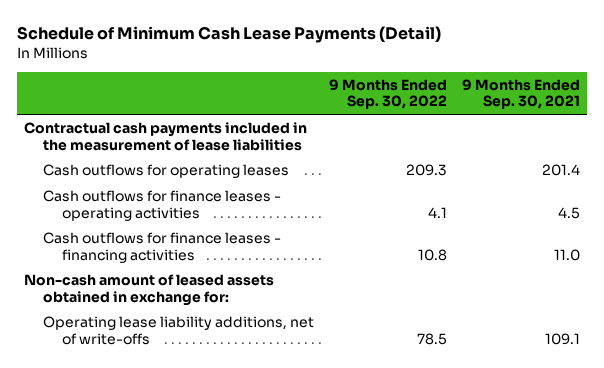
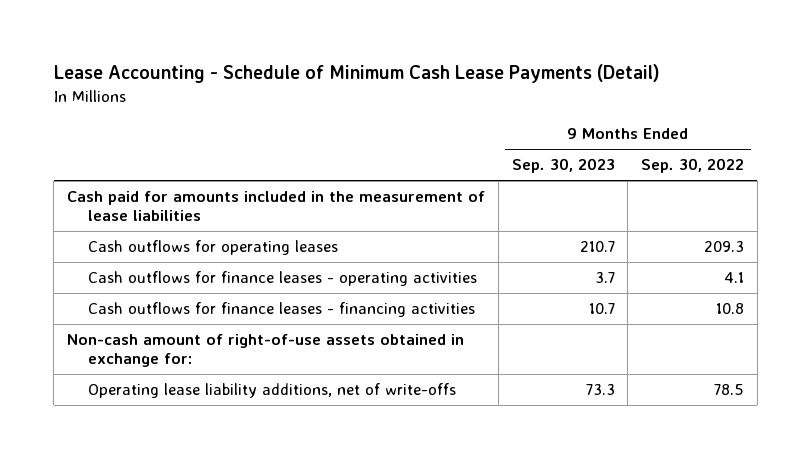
[17,25,442,43] Schedule of Minimum Cash Lease Payments (Detail) -> [53,64,660,84] Lease Accounting - Schedule of Minimum Cash Lease Payments (Detail)
[461,78,580,110] 9 Months Ended Sep. 30, 2021 -> none
none -> [511,158,615,174] Sep. 30, 2023
[24,121,308,151] Contractual cash payments included in the measurement of lease liabilities -> [67,191,486,222] Cash paid for amounts included in the measurement of lease liabilities
[24,273,275,306] Non-cash amount of leased assets obtained in exchange for: -> [67,334,465,368] Non-cash amount of right-of-use assets obtained in exchange for:

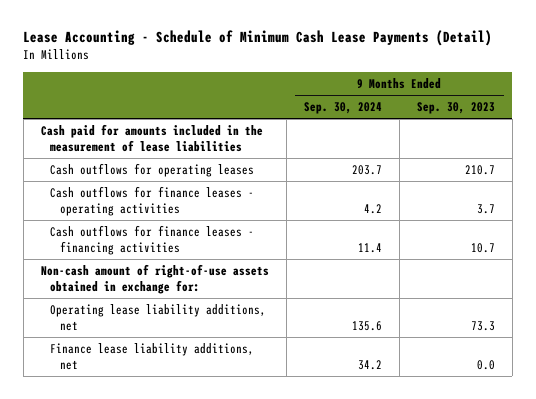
[641,158,745,174] Sep. 30, 2022 -> none
none -> [303,102,382,115] Sep. 30, 2024
[88,383,457,399] Operating lease liability additions, net of write-offs -> [50,304,267,331] Operating lease liability additions, net
none -> [50,343,255,370] Finance lease liability additions, net

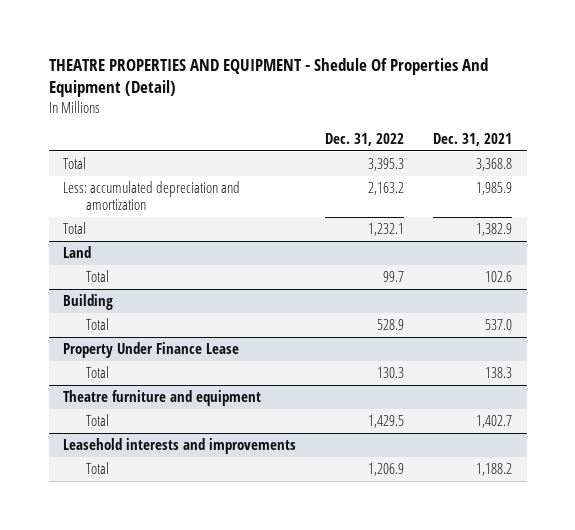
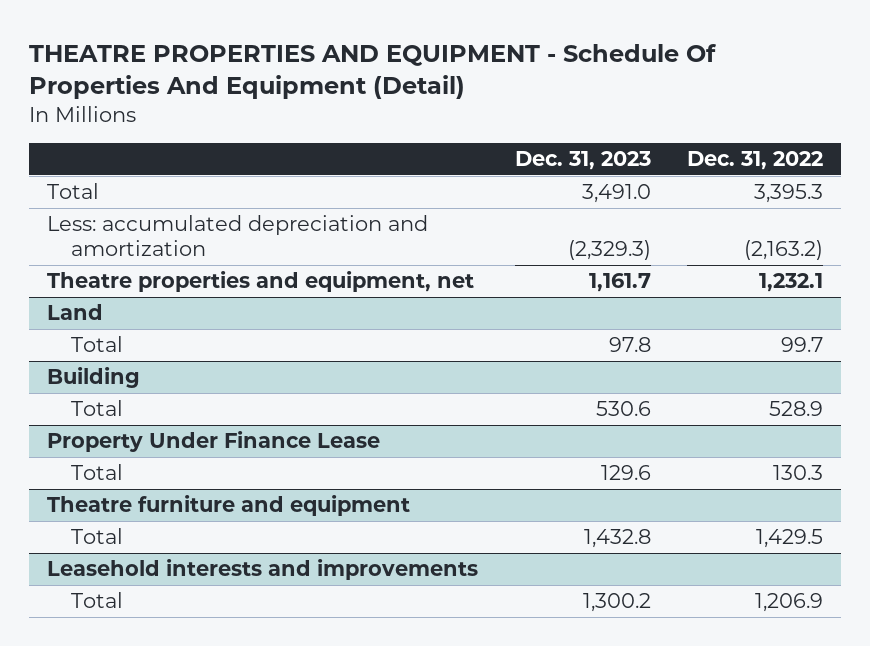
[48,58,488,98] THEATRE PROPERTIES AND EQUIPMENT - Shedule Of Properties And Equipment (Detail) -> [29,43,718,100] THEATRE PROPERTIES AND EQUIPMENT - Schedule Of Properties And Equipment (Detail)
[433,132,513,146] Dec. 31, 2021 -> none
none -> [514,151,651,171] Dec. 31, 2023
[368,182,405,196] 2,163.2 -> [744,240,824,261] (2,163.2)
[63,222,87,235] Total -> [47,271,475,293] Theatre properties and equipment, net

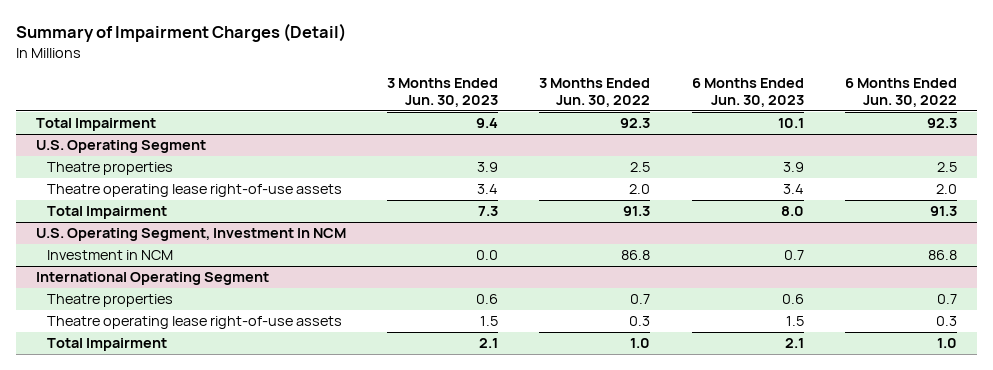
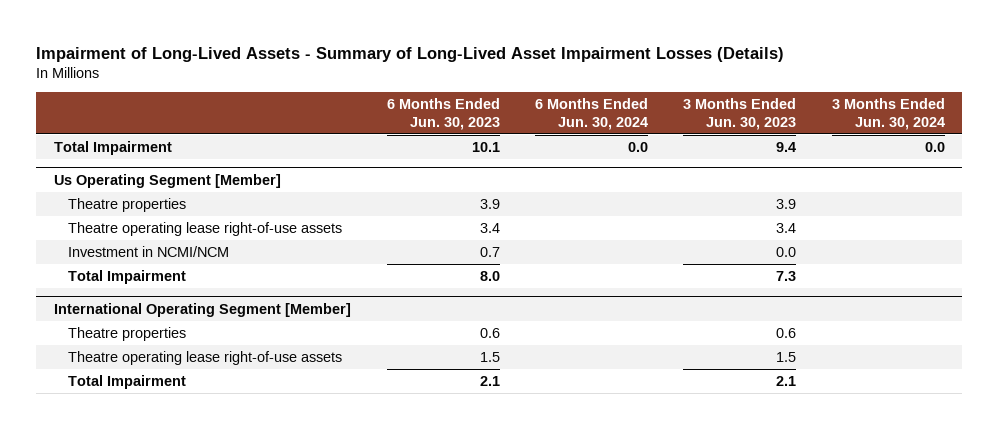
[15,23,346,43] Summary of Impairment Charges (Detail) -> [36,46,785,62] Impairment of Long-Lived Assets - Summary of Long-Lived Asset Impairment Losses (Details)
[539,78,651,108] 3 Months Ended Jun. 30, 2022 -> none
[844,78,957,108] 6 Months Ended Jun. 30, 2022 -> none
none -> [534,98,648,130] 6 Months Ended Jun. 30, 2024
none -> [831,98,945,130] 3 Months Ended Jun. 30, 2024
[36,140,207,154] U.S. Operating Segment -> [54,173,282,188] Us Operating Segment [Member]
none -> [67,245,229,257] Investment in NCMI/NCM
[36,228,347,242] U.S. Operating Segment, Investment In NCM -> none
[46,250,173,261] Investment in NCM -> none
[36,272,270,286] International Operating Segment -> [54,302,352,317] International Operating Segment [Member]

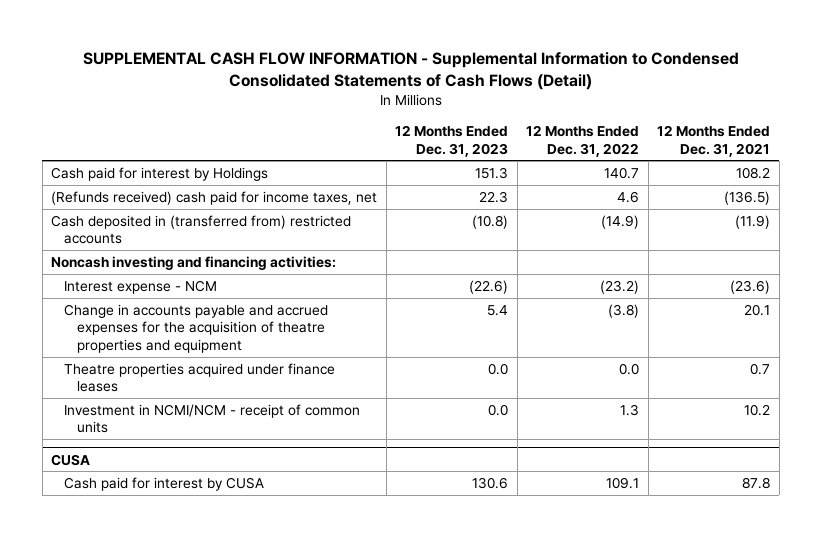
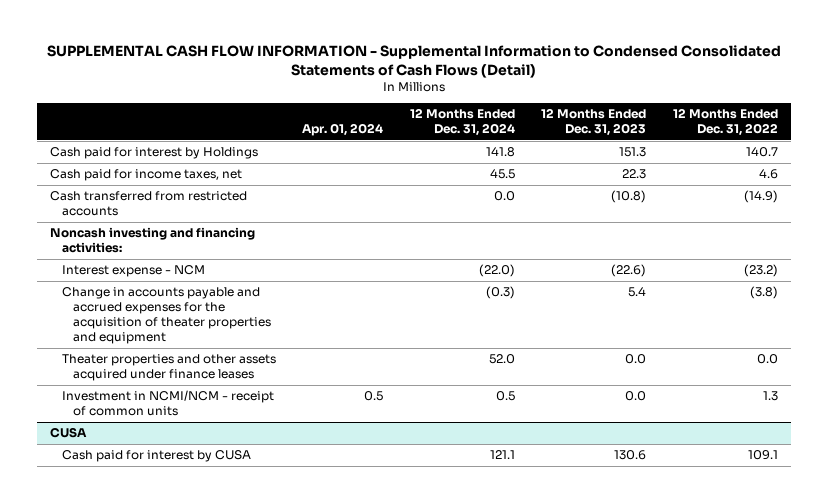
[657,125,771,157] 12 Months Ended Dec. 31, 2021 -> none
none -> [302,123,384,137] Apr. 01, 2024
none -> [409,108,515,137] 12 Months Ended Dec. 31, 2024
[51,190,378,205] (Refunds received) cash paid for income taxes, net -> [49,169,242,182] Cash paid for income taxes, net
[51,214,352,245] Cash deposited in (transferred from) restricted accounts -> [49,191,247,217] Cash transferred from restricted accounts
[64,303,329,354] Change in accounts payable and accrued expenses for the acquisition of theatre properties and equipment -> [61,287,272,345] Change in accounts payable and accrued expenses for the acquisition of theater properties and equipment
[64,362,336,393] Theatre properties acquired under finance leases -> [61,354,276,382] Theater properties and other assets acquired under finance leases

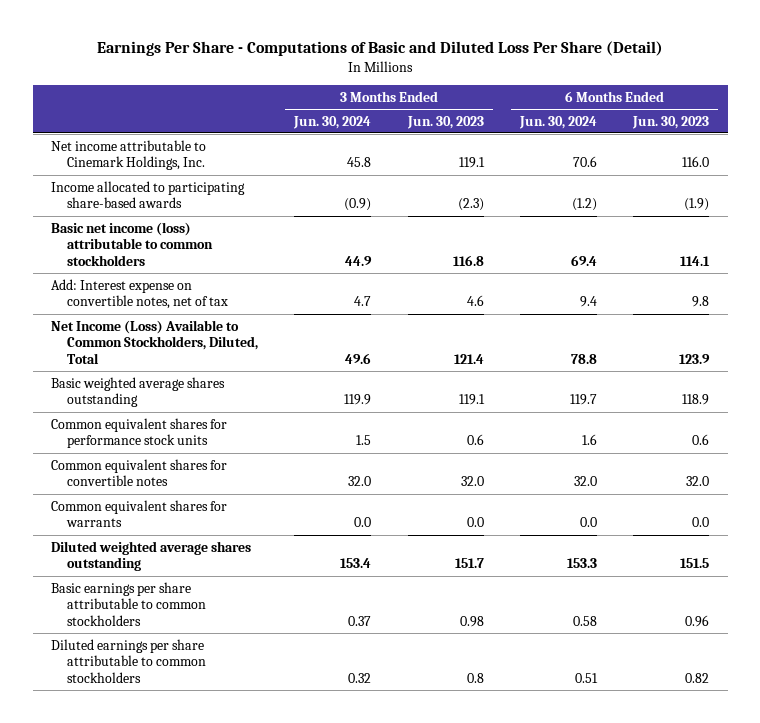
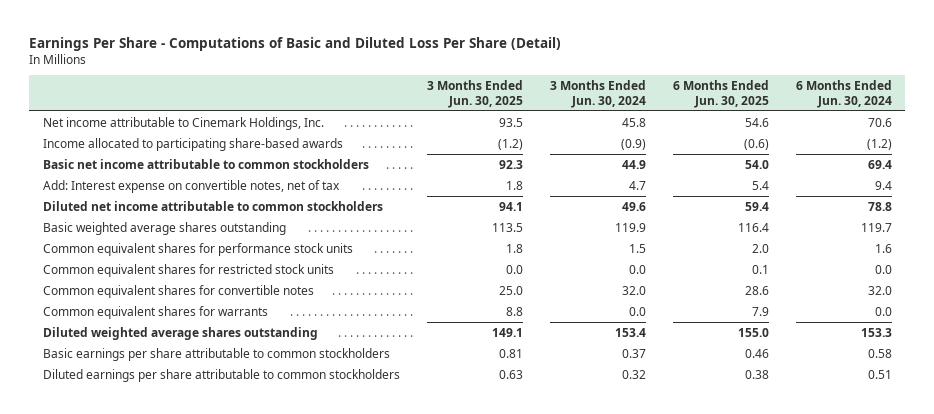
[406,115,484,129] Jun. 30, 2023 -> none
[632,115,710,129] Jun. 30, 2023 -> none
none -> [426,80,523,108] 3 Months Ended Jun. 30, 2025
none -> [672,80,769,108] 6 Months Ended Jun. 30, 2025
[50,221,213,267] Basic net income (loss) attributable to common stockholders -> [42,158,369,169] Basic net income attributable to common stockholders
[50,319,258,365] Net Income (Loss) Available to Common Stockholders, Diluted, Total -> [42,200,383,211] Diluted net income attributable to common stockholders
none -> [42,263,334,277] Common equivalent shares for restricted stock units

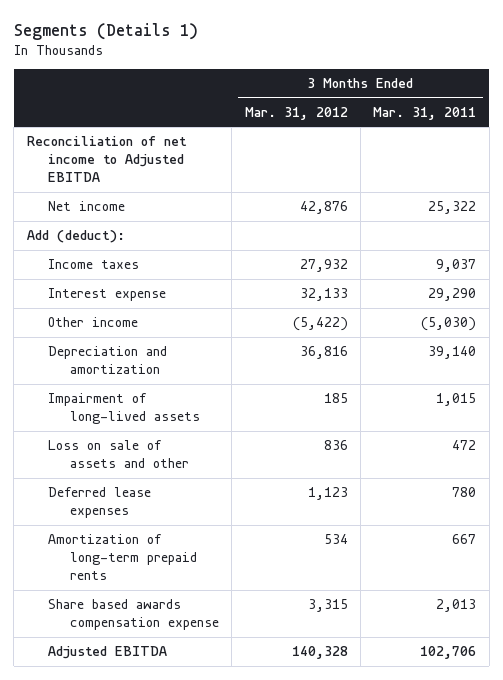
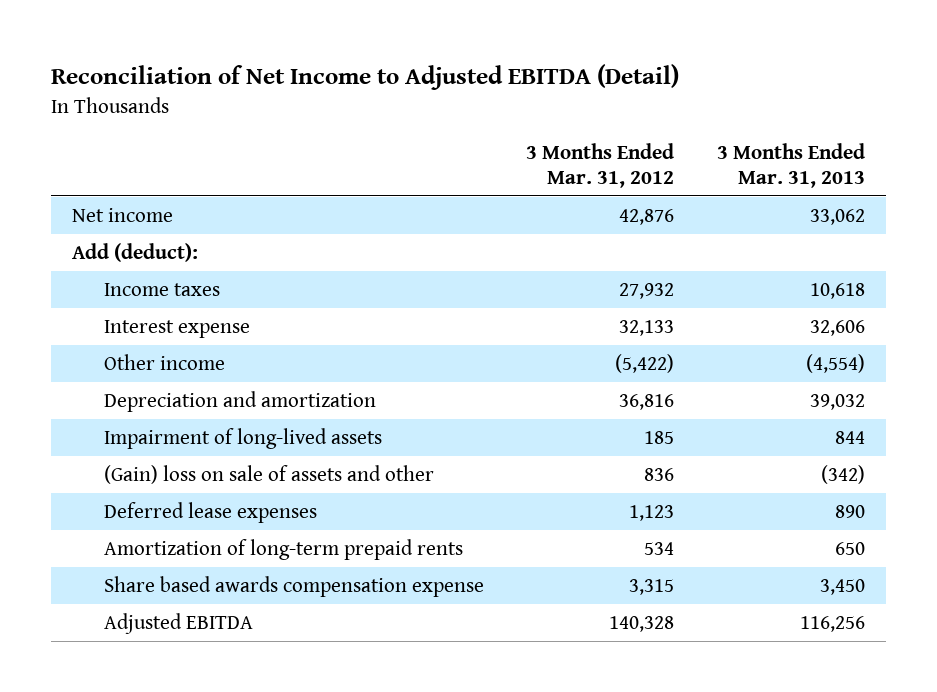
[13,22,198,40] Segments (Details 1) -> [51,64,680,91] Reconciliation of Net Income to Adjusted EBITDA (Detail)
[373,106,477,120] Mar. 31, 2011 -> none
none -> [716,143,865,188] 3 Months Ended Mar. 31, 2013
[26,136,187,183] Reconciliation of net income to Adjusted EBITDA -> none
[48,440,189,469] Loss on sale of assets and other -> [103,465,434,485] (Gain) loss on sale of assets and other

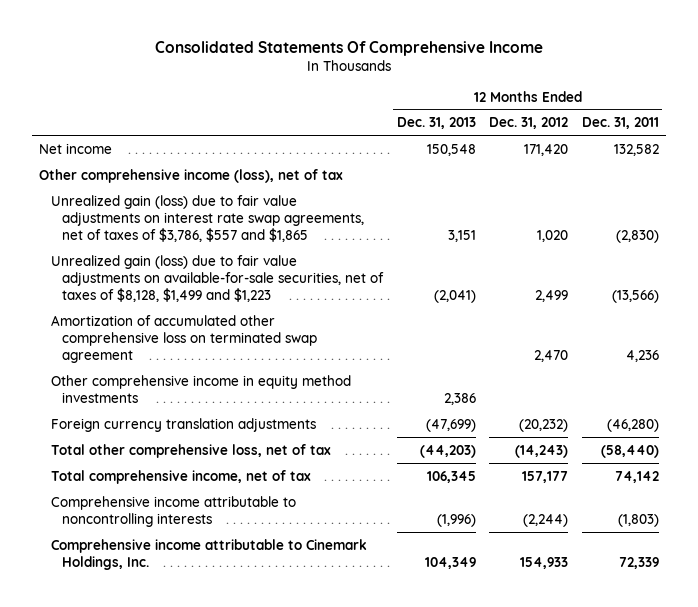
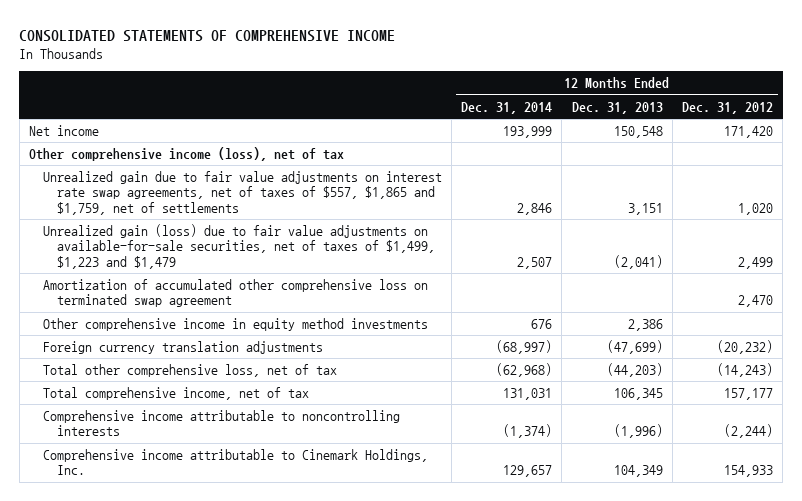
[155,41,544,57] Consolidated Statements Of Comprehensive Income -> [19,29,396,42] CONSOLIDATED STATEMENTS OF COMPREHENSIVE INCOME
[581,117,659,130] Dec. 31, 2011 -> none
none -> [461,101,553,114] Dec. 31, 2014
[50,194,365,242] Unrealized gain (loss) due to fair value adjustments on interest rate swap agreements, net of taxes of $3,786, $557 and $1,865 -> [42,170,442,215] Unrealized gain due to fair value adjustments on interest rate swap agreements, net of taxes of $557, $1,865 and $1,759, net of settlements
[50,254,385,302] Unrealized gain (loss) due to fair value adjustments on available-for-sale securities, net of taxes of $8,128, $1,499 and $1,223 -> [42,223,435,269] Unrealized gain (loss) due to fair value adjustments on available-for-sale securities, net of taxes of $1,499, $1,223 and $1,479

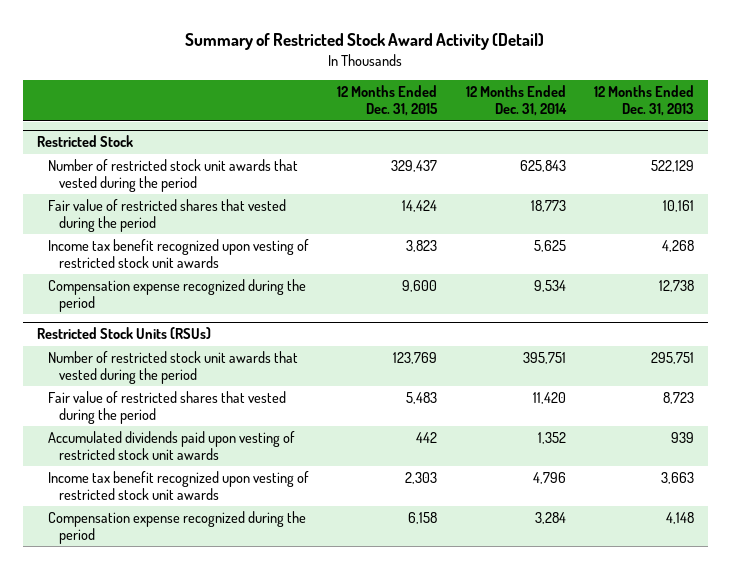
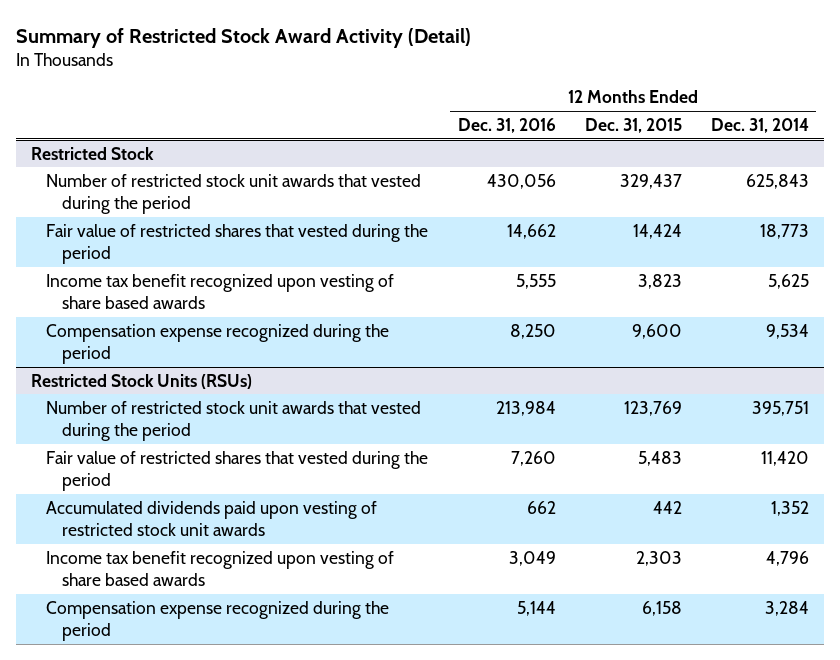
[593,85,694,117] 12 Months Ended Dec. 31, 2013 -> none
none -> [457,117,556,133] Dec. 31, 2016
[48,238,310,269] Income tax benefit recognized upon vesting of restricted stock unit awards -> [46,273,395,309] Income tax benefit recognized upon vesting of share based awards
[48,470,310,501] Income tax benefit recognized upon vesting of restricted stock unit awards -> [46,550,395,586] Income tax benefit recognized upon vesting of share based awards

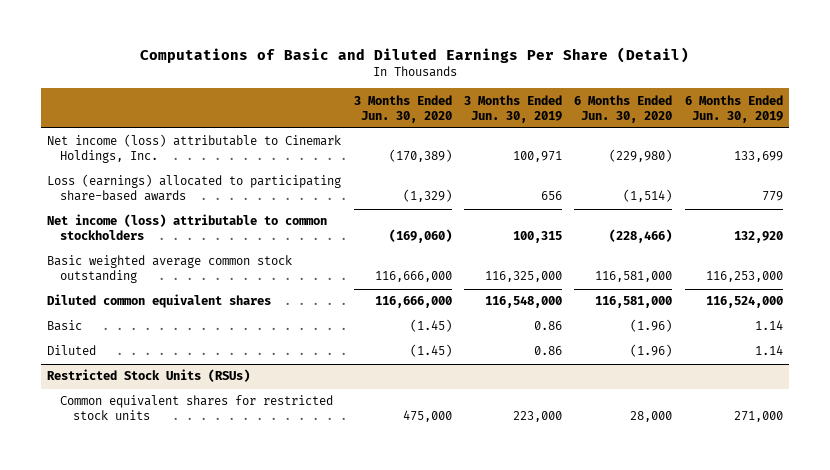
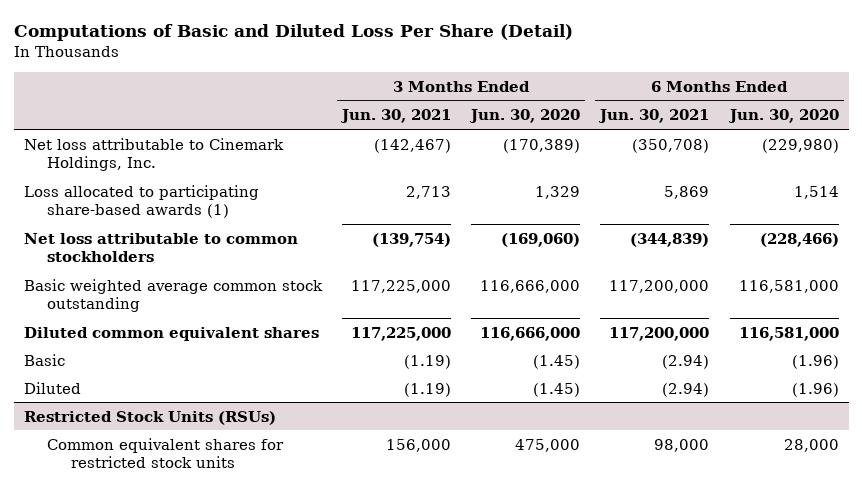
[139,46,689,63] Computations of Basic and Diluted Earnings Per Share (Detail) -> [13,24,573,42] Computations of Basic and Diluted Loss Per Share (Detail)
[463,94,562,123] 3 Months Ended Jun. 30, 2019 -> none
[684,94,783,123] 6 Months Ended Jun. 30, 2019 -> none
none -> [340,109,452,124] Jun. 30, 2021
none -> [598,109,710,124] Jun. 30, 2021
[47,134,342,164] Net income (loss) attributable to Cinemark Holdings, Inc. -> [23,137,284,172] Net loss attributable to Cinemark Holdings, Inc.
[47,174,342,202] Loss (earnings) allocated to participating share-based awards -> [23,184,259,219] Loss allocated to participating share-based awards (1)
[402,189,452,203] (1,329) -> [535,185,581,199] 1,329
[623,189,673,203] (1,514) -> [793,185,839,199] 1,514
[47,214,328,241] Net income (loss) attributable to common stockholders -> [23,232,298,263] Net loss attributable to common stockholders

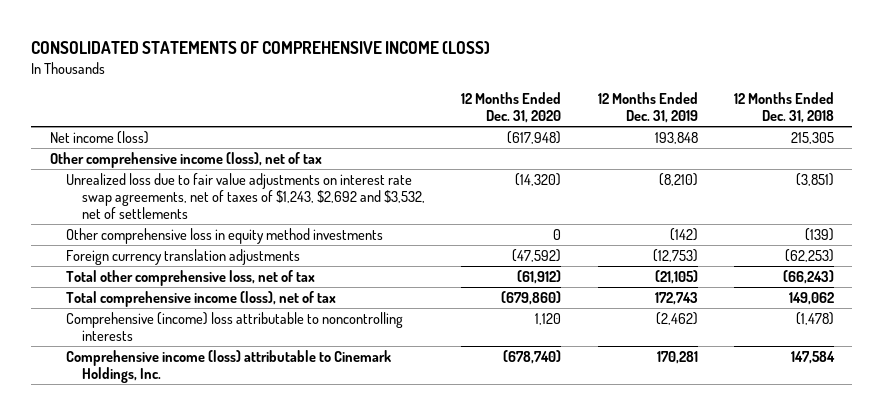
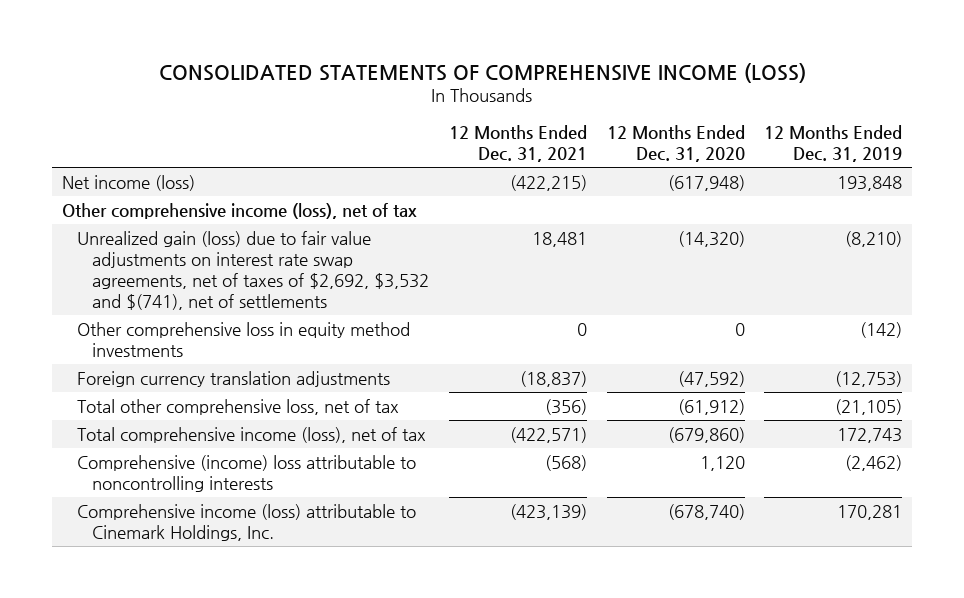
[733,92,834,124] 12 Months Ended Dec. 31, 2018 -> none
none -> [448,125,587,163] 12 Months Ended Dec. 31, 2021
[65,172,425,219] Unrealized loss due to fair value adjustments on interest rate swap agreements, net of taxes of $1,243, $2,692 and $3,532, net of settlements -> [77,230,430,311] Unrealized gain (loss) due to fair value adjustments on interest rate swap agreements, net of taxes of $2,692, $3,532 and $(741), net of settlements

